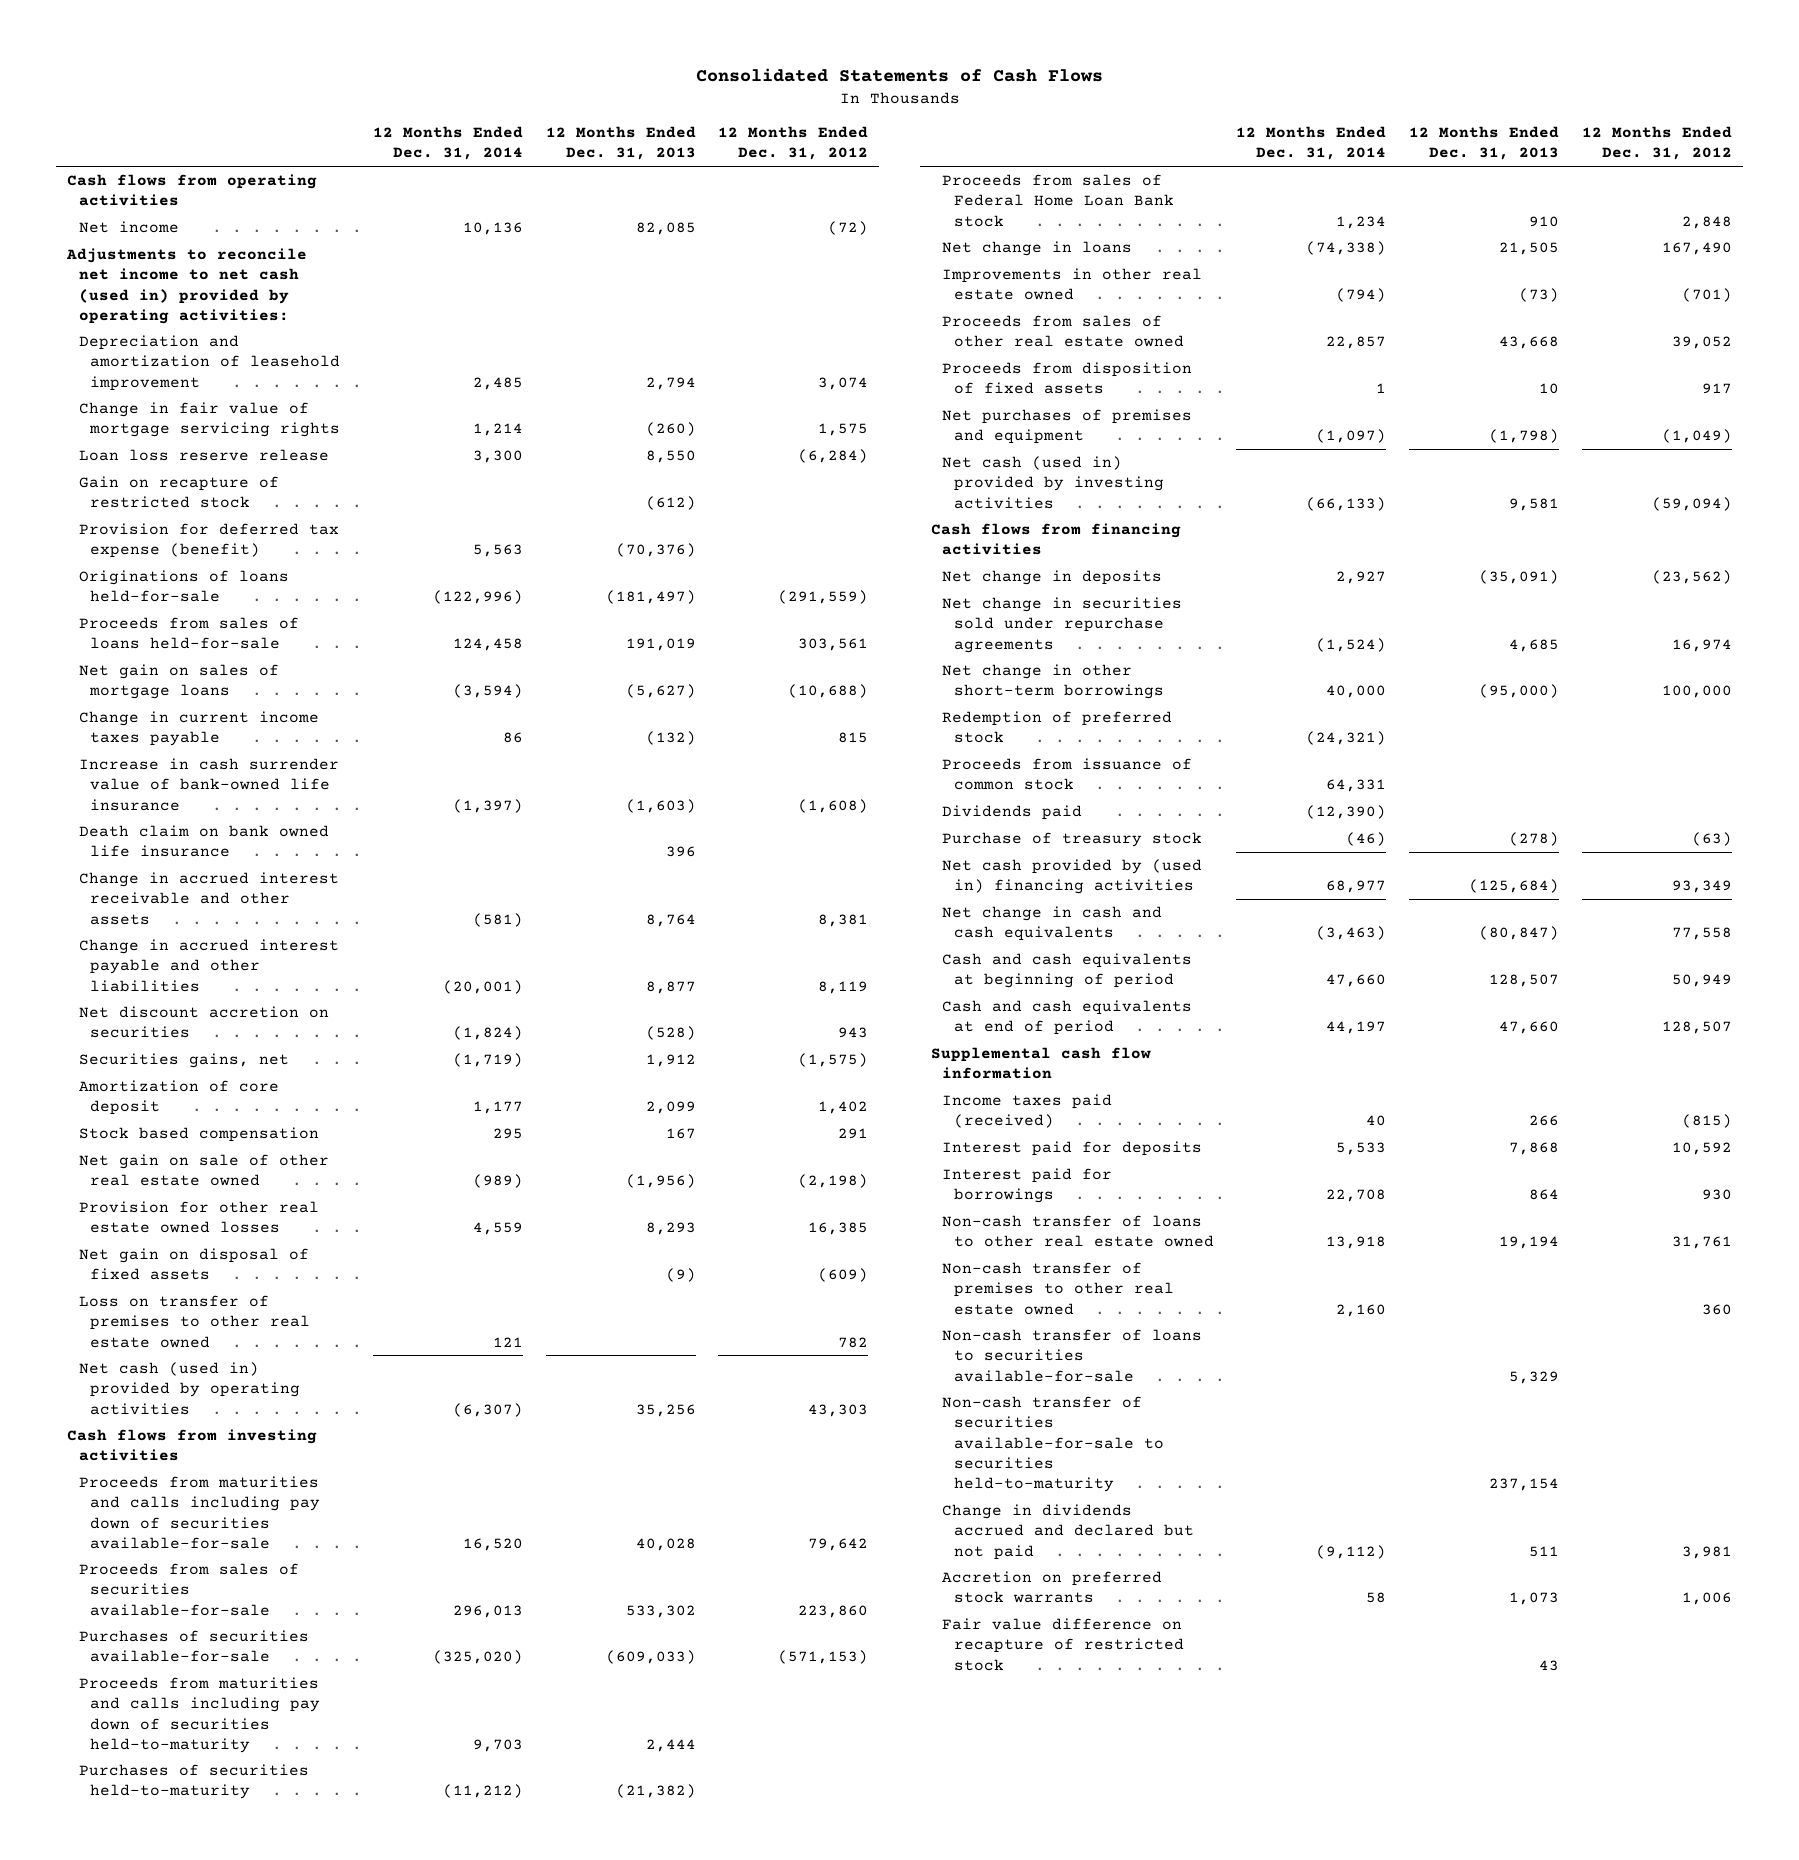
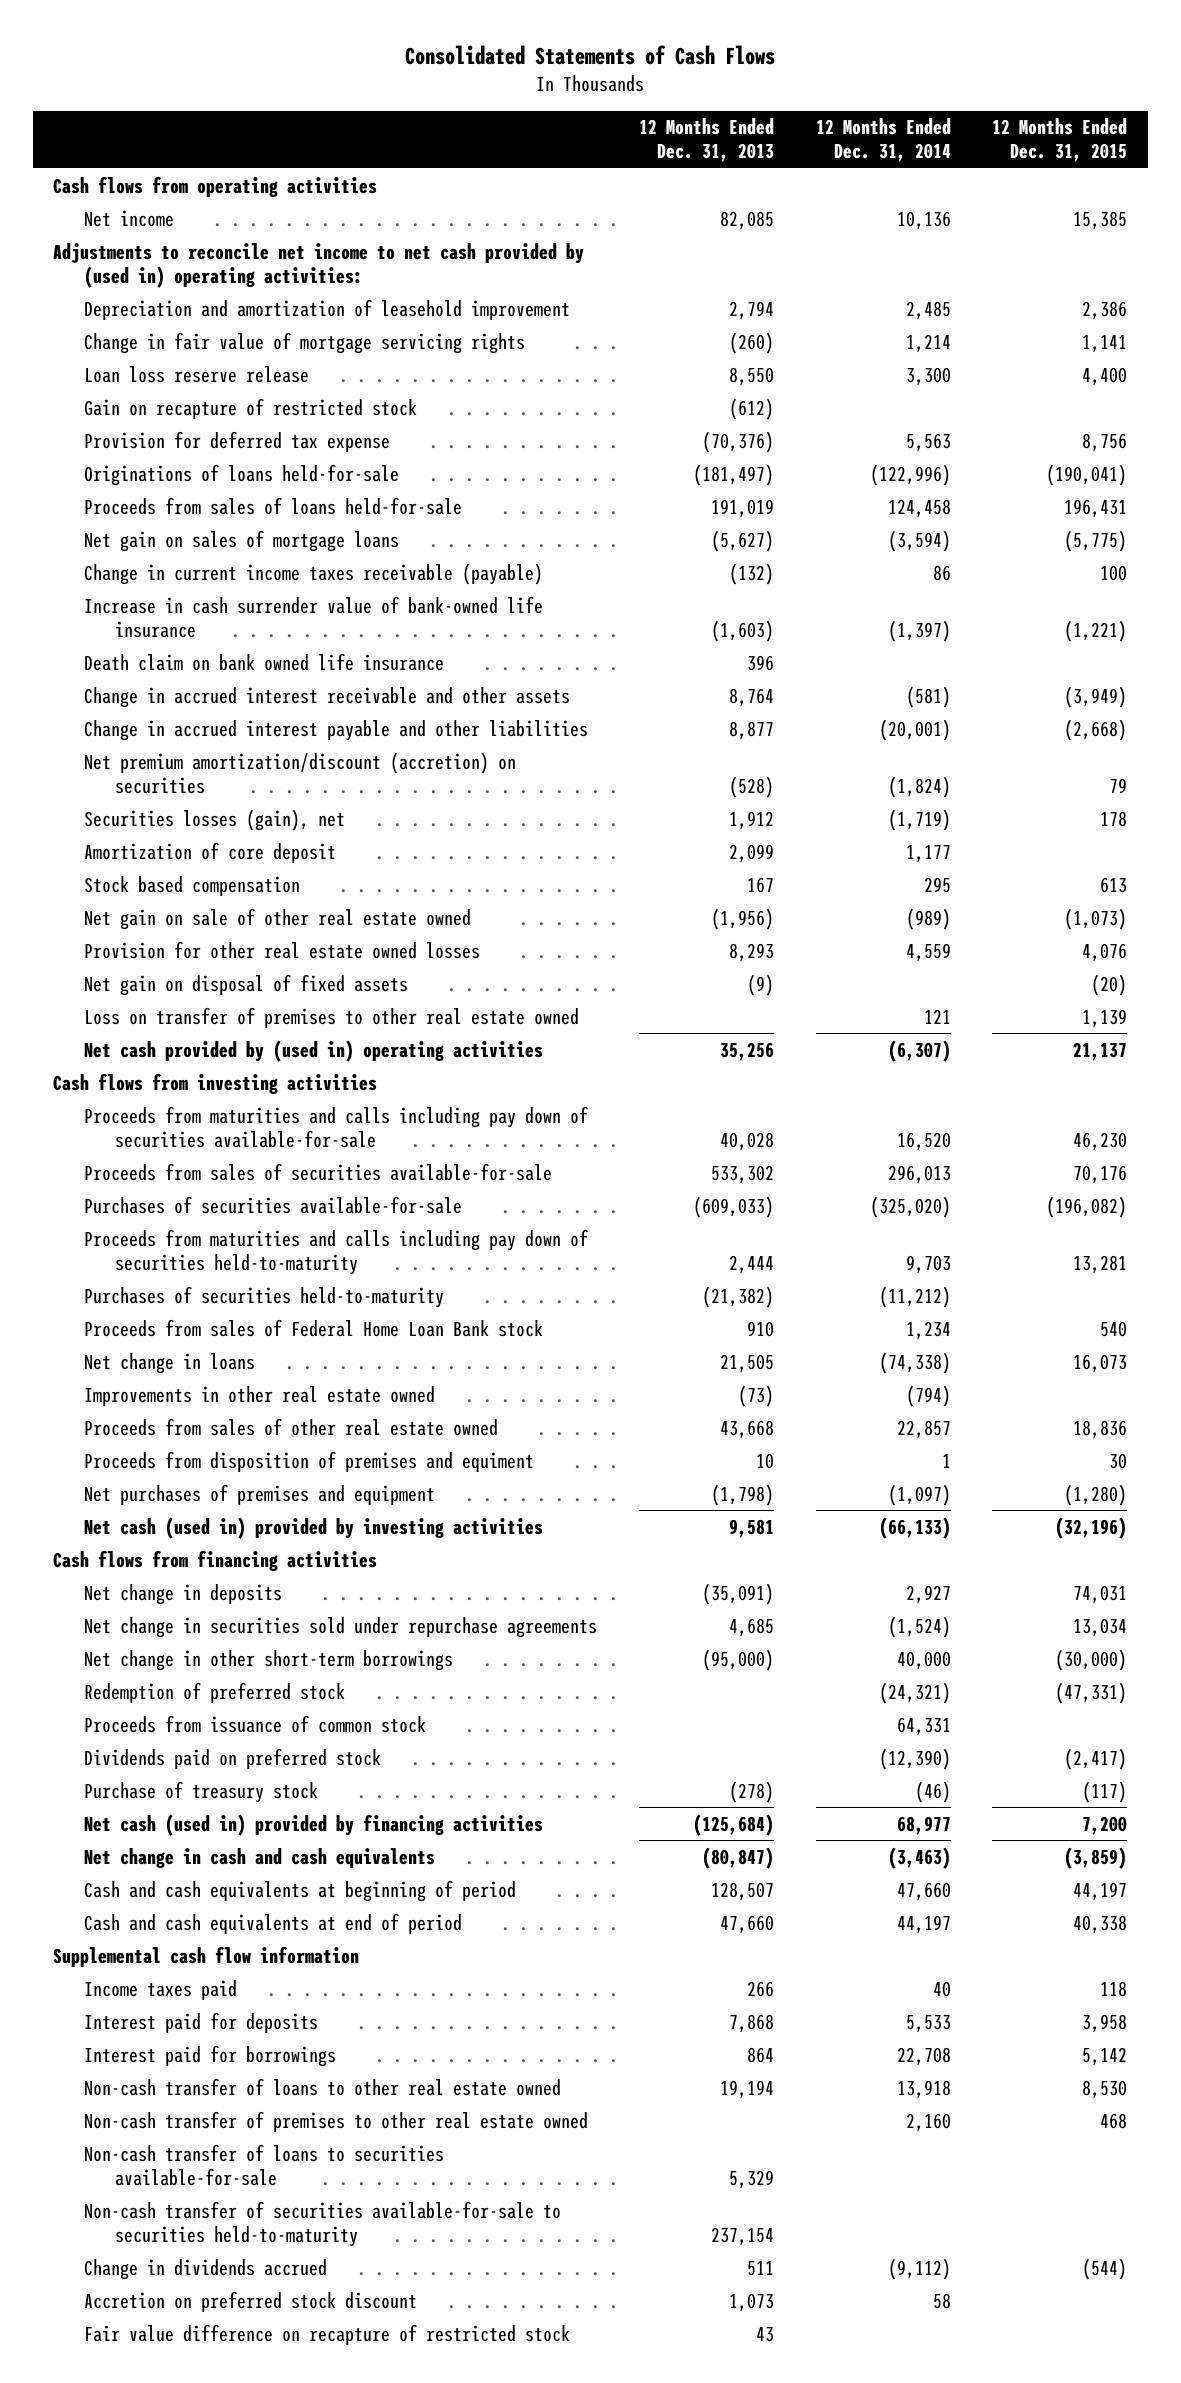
[718,126,869,161] 12 Months Ended Dec. 31, 2012 -> none
none -> [992,118,1128,163] 12 Months Ended Dec. 31, 2015
[66,248,308,324] Adjustments to reconcile net income to net cash (used in) provided by operating activities: -> [53,242,585,288] Adjustments to reconcile net income to net cash provided by (used in) operating activities:
[78,523,339,559] Provision for deferred tax expense (benefit) -> [84,430,391,452] Provision for deferred tax expense
[78,711,319,747] Change in current income taxes payable -> [84,562,544,585] Change in current income taxes receivable (payable)
[78,1006,329,1039] Net discount accretion on securities -> [84,751,517,794] Net premium amortization/discount (accretion) on securities
[78,1053,289,1069] Securities gains, net -> [84,808,346,831] Securities losses (gain), net
[78,1362,301,1415] Net cash (used in) provided by operating activities -> [84,1039,544,1062] Net cash provided by (used in) operating activities
[942,362,1193,395] Proceeds from disposition of fixed assets -> [84,1450,535,1472] Proceeds from disposition of premises and equiment
[942,805,1083,821] Dividends paid -> [84,1747,382,1769] Dividends paid on preferred stock
[942,859,1203,895] Net cash provided by (used in) financing activities -> [84,1813,544,1836] Net cash (used in) provided by financing activities
[942,1094,1113,1129] Income taxes paid (received) -> [84,1979,238,2000] Income taxes paid
[942,1504,1194,1560] Change in dividends accrued and declared but not paid -> [84,2258,328,2280] Change in dividends accrued
[942,1571,1163,1604] Accretion on preferred stock warrants -> [84,2290,418,2312] Accretion on preferred stock discount

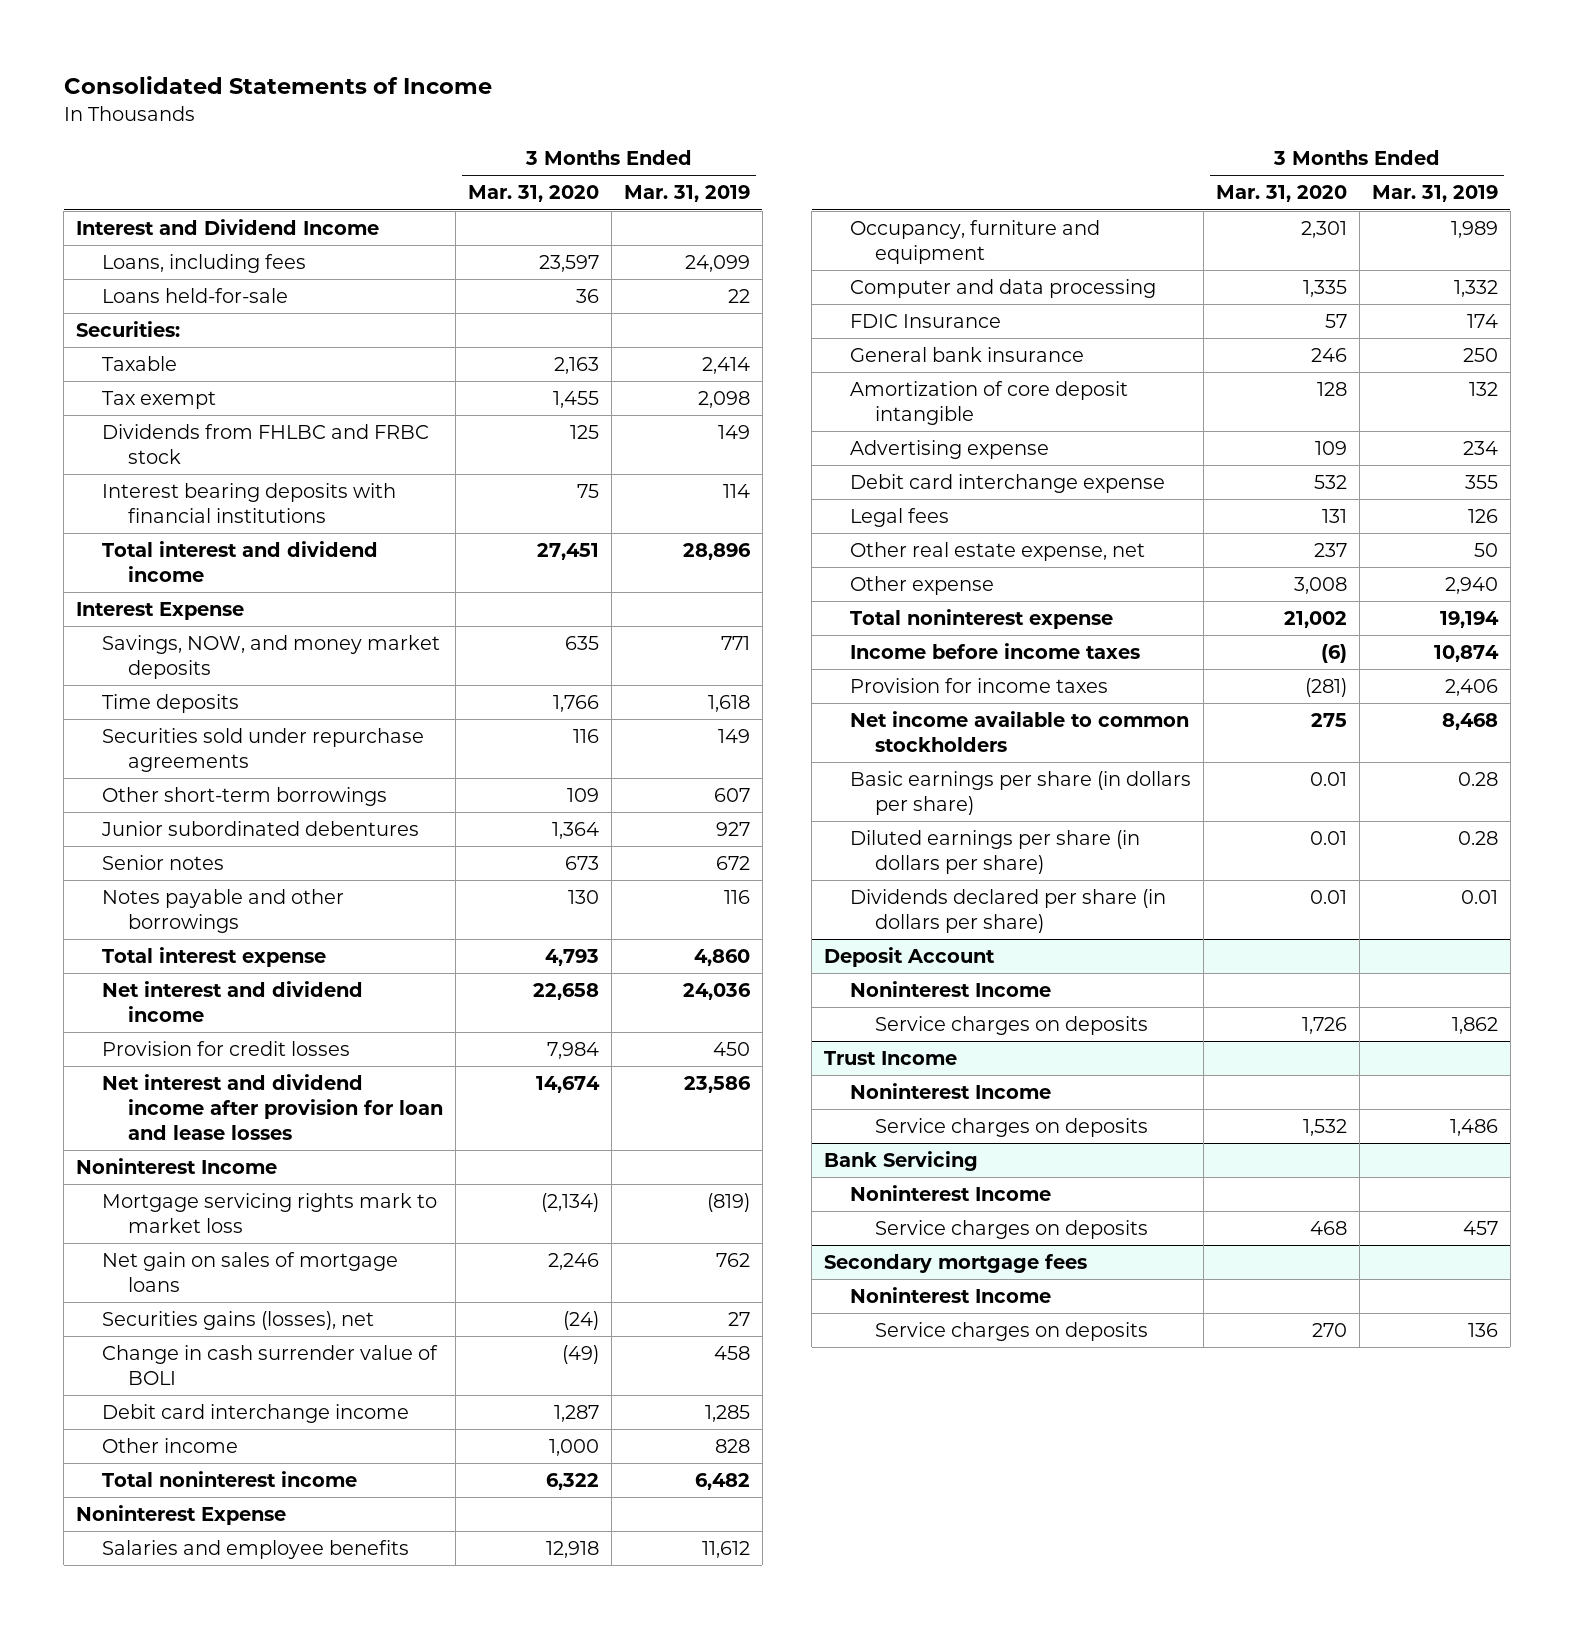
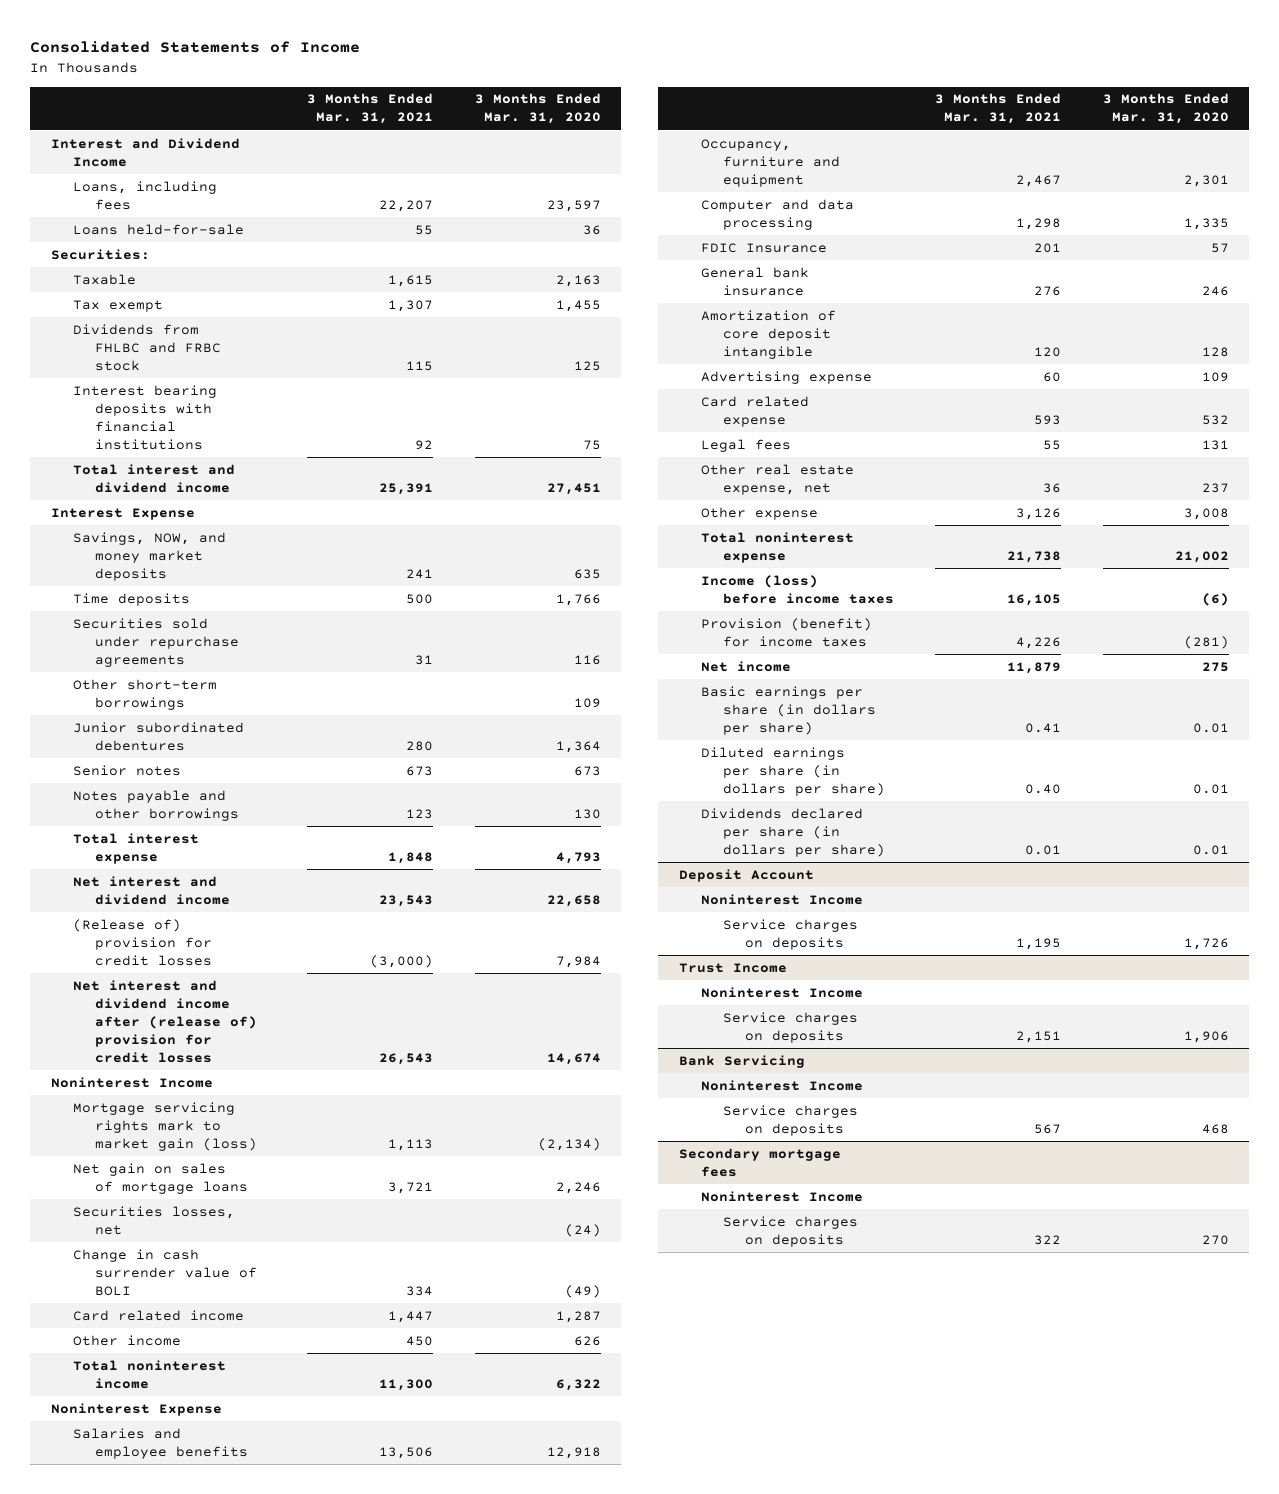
[623,185,750,203] Mar. 31, 2019 -> none
none -> [307,93,434,125] 3 Months Ended Mar. 31, 2021
[101,1041,350,1057] Provision for credit losses -> [72,918,212,966] (Release of) provision for credit losses
[101,1074,443,1140] Net interest and dividend income after provision for loan and lease losses -> [72,979,257,1064] Net interest and dividend income after (release of) provision for credit losses
[101,1193,437,1233] Mortgage servicing rights mark to market loss -> [72,1101,257,1151] Mortgage servicing rights mark to market gain (loss)
[101,1311,374,1331] Securities gains (losses), net -> [72,1205,235,1235] Securities losses, net
[101,1404,409,1424] Debit card interchange income -> [72,1309,244,1321] Card related income
[548,1439,599,1457] 1,000 -> [573,1335,601,1346] 626
[849,474,1165,494] Debit card interchange expense -> [700,395,809,427] Card related expense
[849,643,1140,660] Income before income taxes -> [700,574,894,604] Income (loss) before income taxes
[849,678,1108,694] Provision for income taxes -> [700,617,872,647] Provision (benefit) for income taxes
[849,711,1189,752] Net income available to common stockholders -> [700,660,791,672] Net income
[1302,1119,1347,1137] 1,532 -> [1183,1030,1229,1043] 1,906

